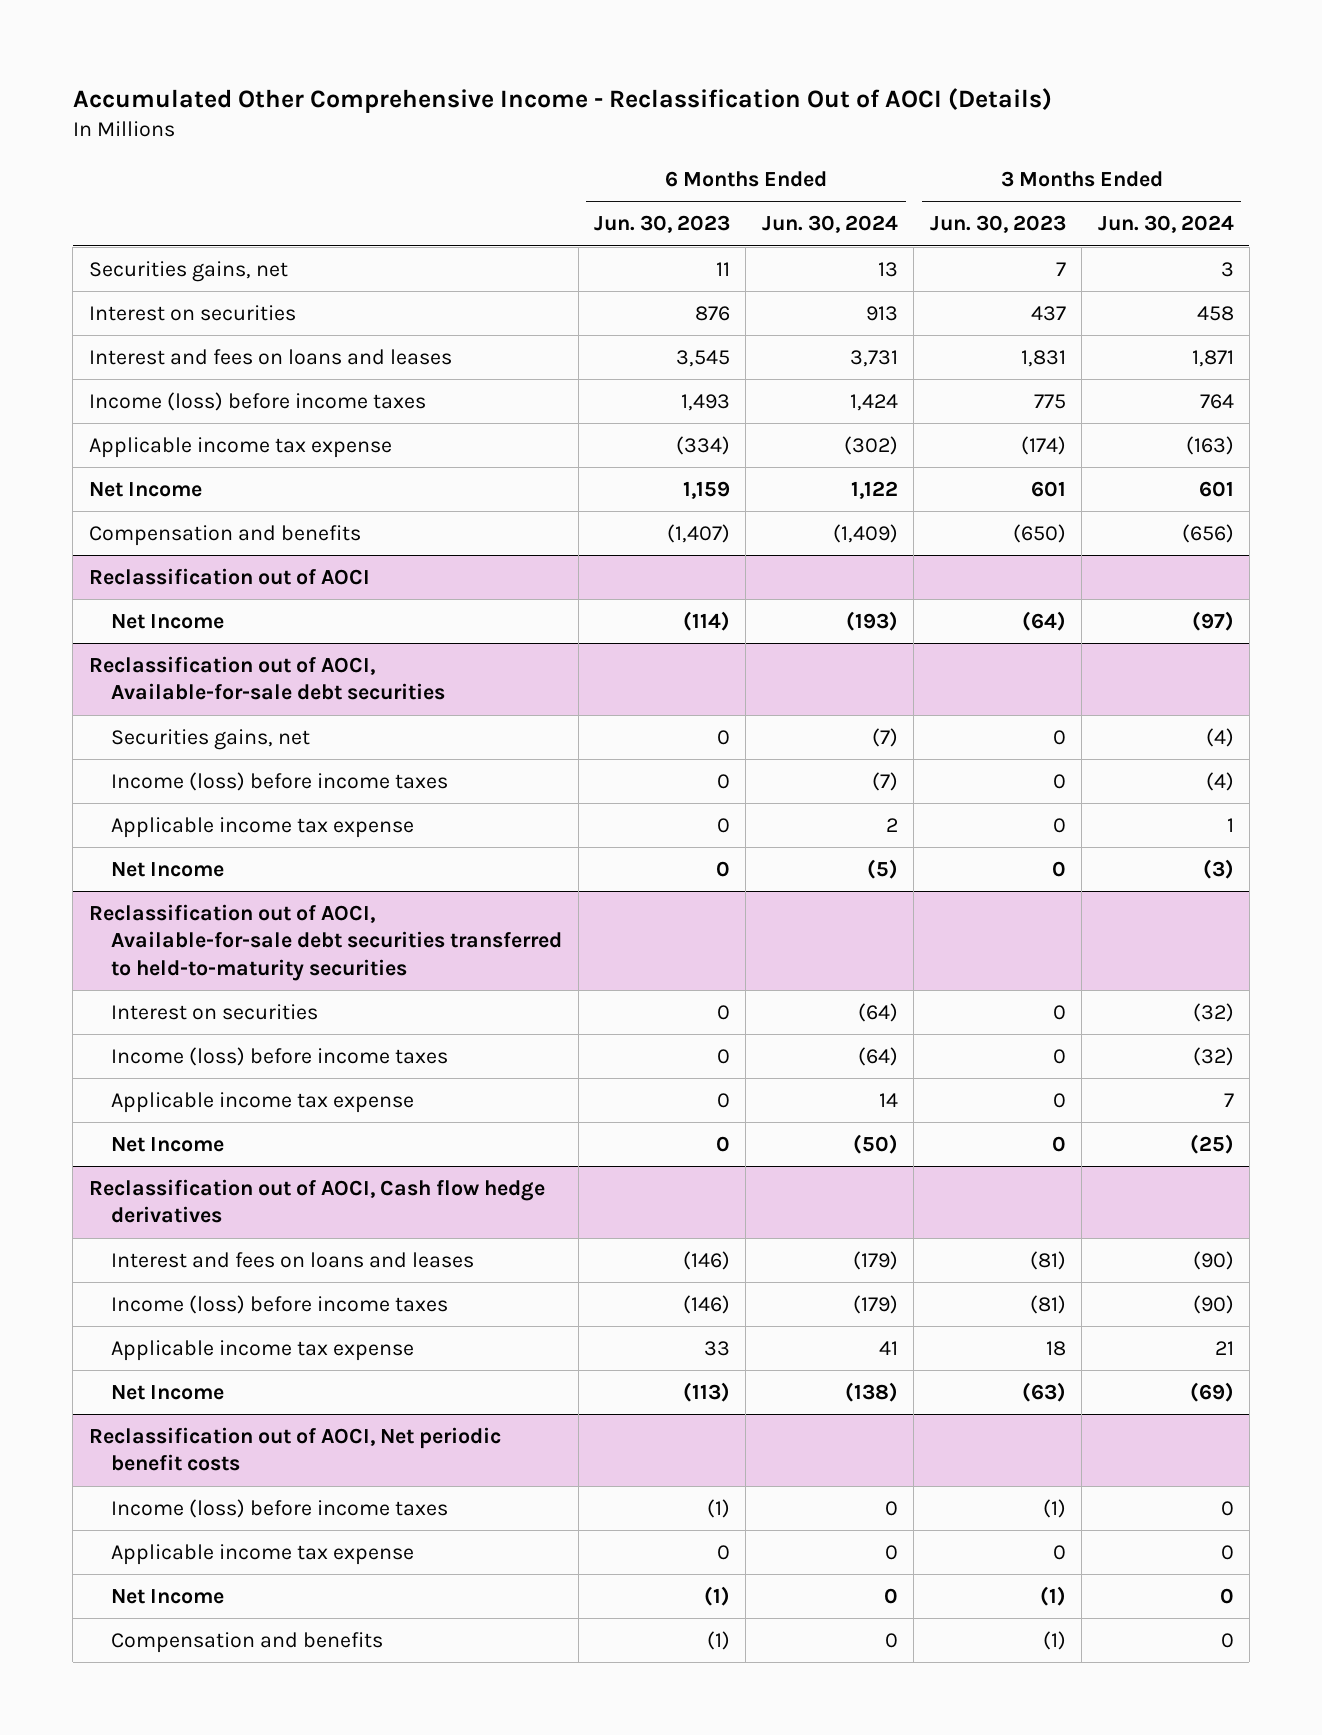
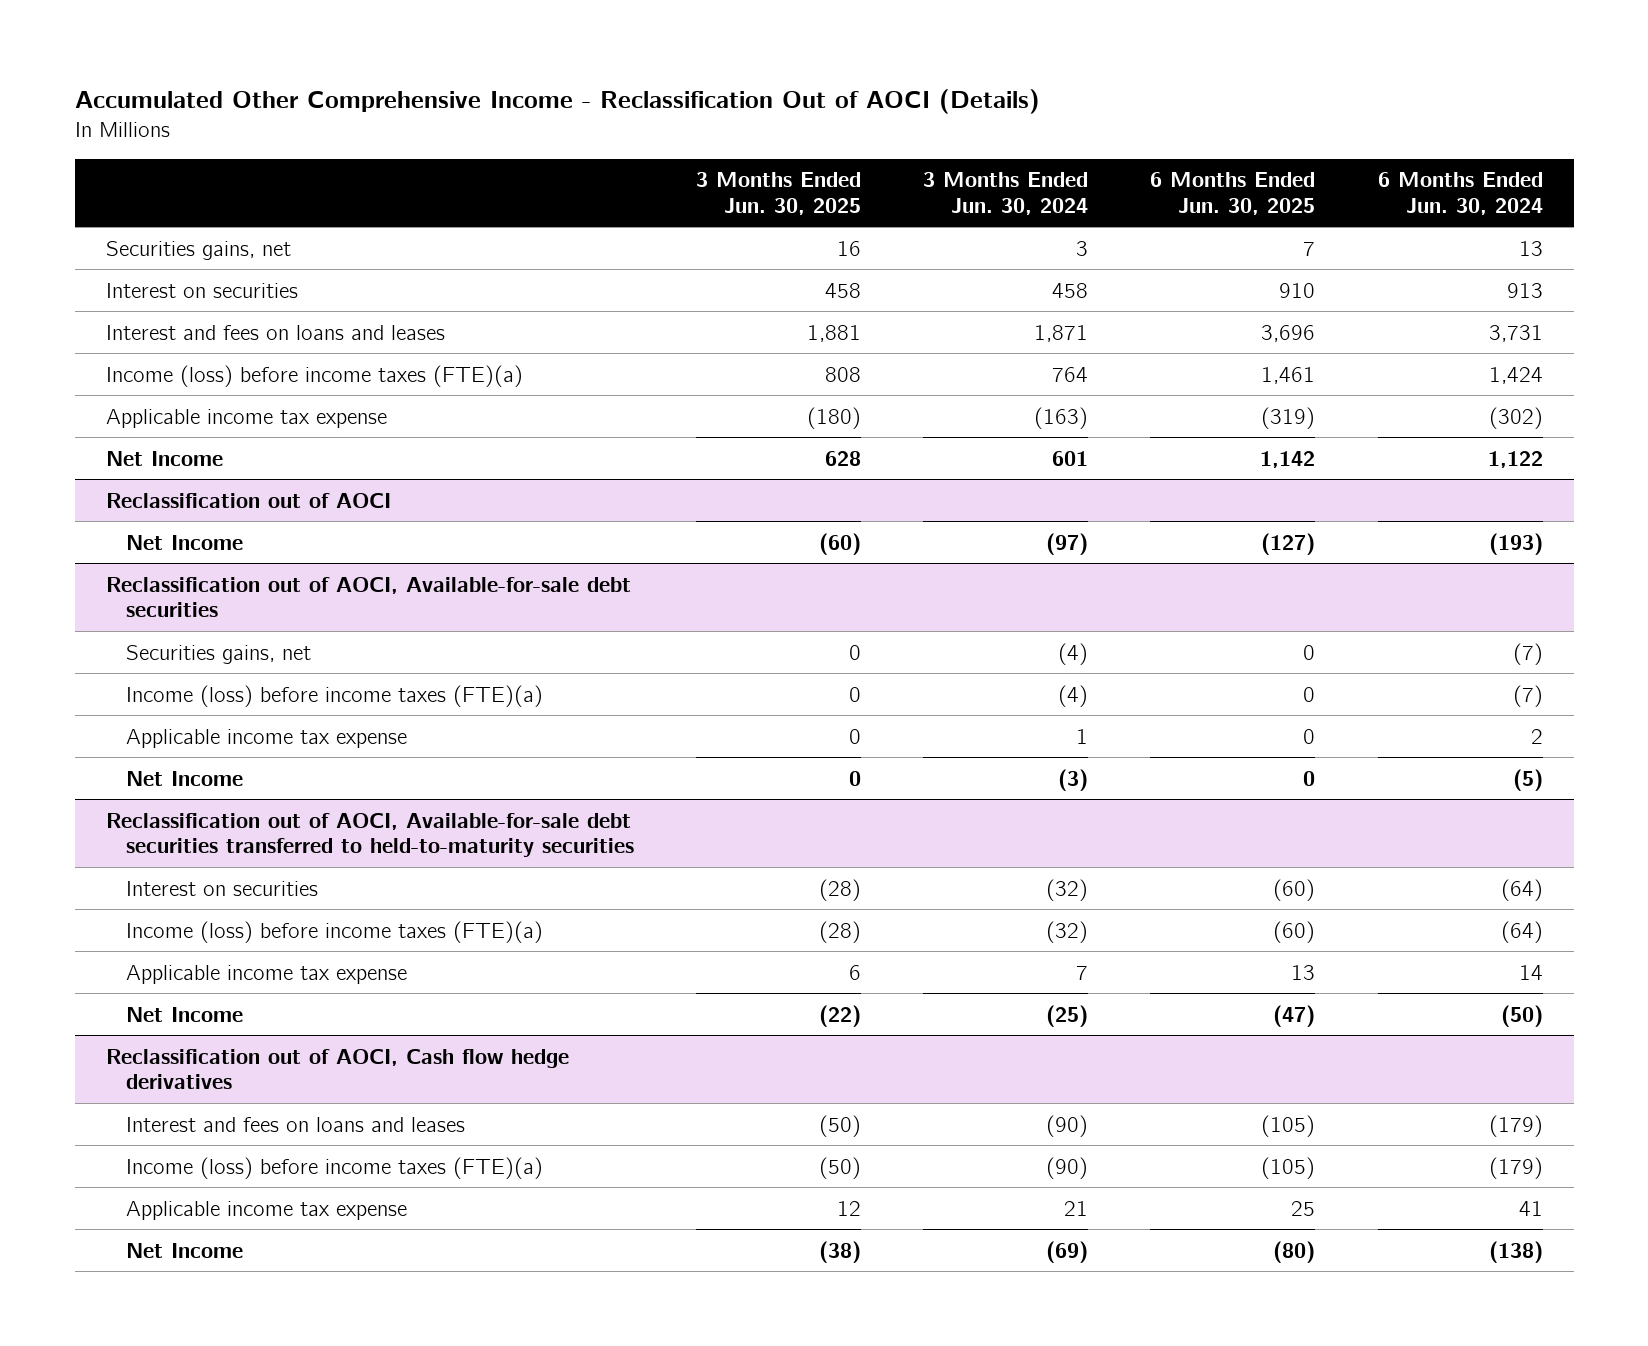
[593,215,730,234] Jun. 30, 2023 -> none
[929,215,1066,234] Jun. 30, 2023 -> none
none -> [696,172,862,215] 3 Months Ended Jun. 30, 2025
none -> [1150,172,1316,215] 6 Months Ended Jun. 30, 2025
[88,391,426,411] Income (loss) before income taxes -> [105,364,523,387] Income (loss) before income taxes (FTE)(a)
[88,524,361,546] Compensation and benefits -> none
[111,771,449,791] Income (loss) before income taxes -> [126,684,544,707] Income (loss) before income taxes (FTE)(a)
[111,1046,449,1066] Income (loss) before income taxes -> [126,920,544,943] Income (loss) before income taxes (FTE)(a)
[111,1294,449,1314] Income (loss) before income taxes -> [126,1156,544,1179] Income (loss) before income taxes (FTE)(a)
[88,1426,501,1472] Reclassification out of AOCI, Net periodic benefit costs -> none
[111,1498,449,1518] Income (loss) before income taxes -> none
[111,1543,415,1565] Applicable income tax expense -> none
[111,1588,225,1604] Net Income -> none
[111,1631,384,1653] Compensation and benefits -> none

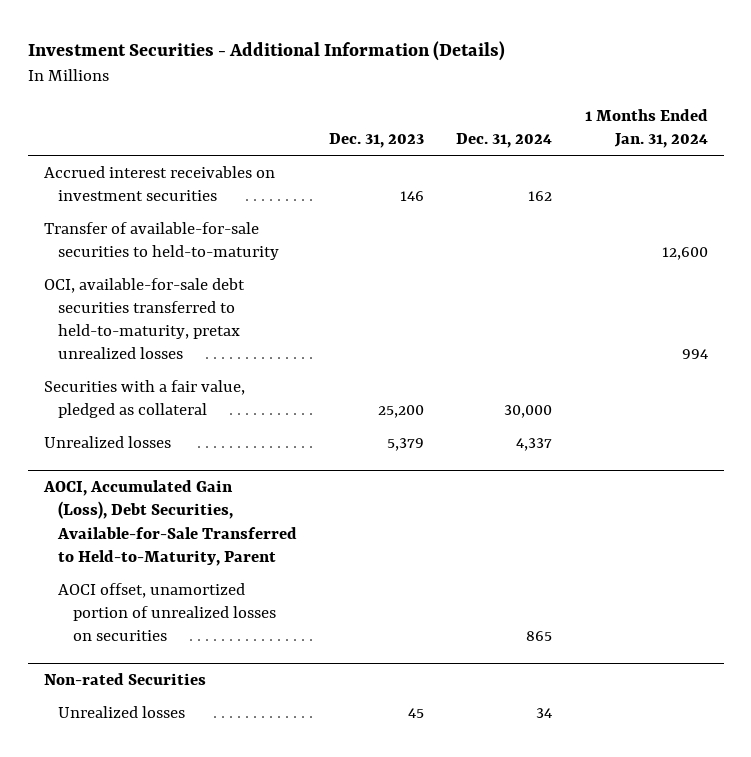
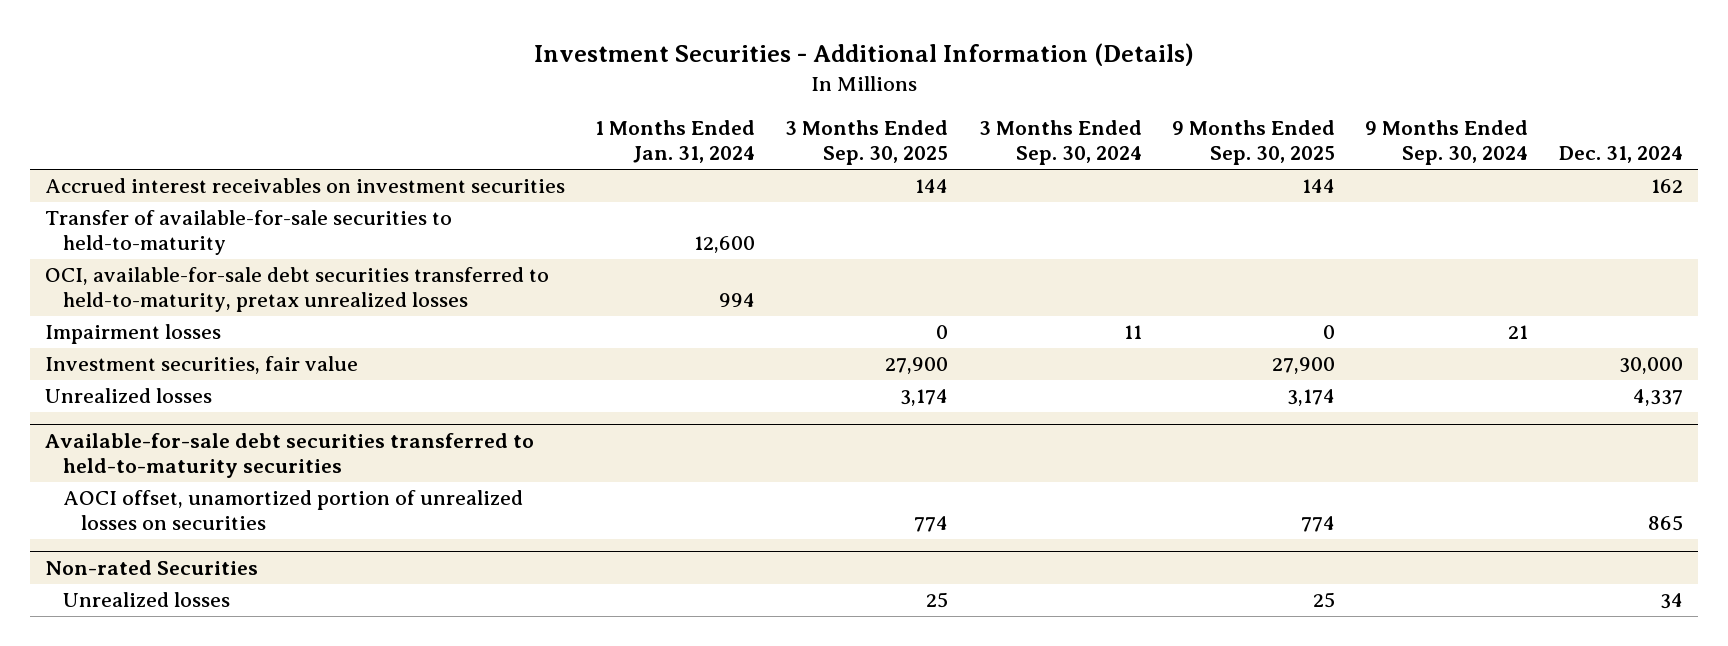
[329,133,425,149] Dec. 31, 2023 -> none
none -> [785,120,949,166] 3 Months Ended Sep. 30, 2025
none -> [978,120,1142,166] 3 Months Ended Sep. 30, 2024
none -> [1172,120,1336,166] 9 Months Ended Sep. 30, 2025
none -> [1365,120,1529,166] 9 Months Ended Sep. 30, 2024
none -> [44,324,221,345] Impairment losses
[43,379,245,418] Securities with a fair value, pledged as collateral -> [44,356,358,375] Investment securities, fair value
[42,480,298,567] AOCI, Accumulated Gain (Loss), Debt Securities, Available-for-Sale Transferred to Held-to-Maturity, Parent -> [44,432,534,478] Available-for-sale debt securities transferred to held-to-maturity securities

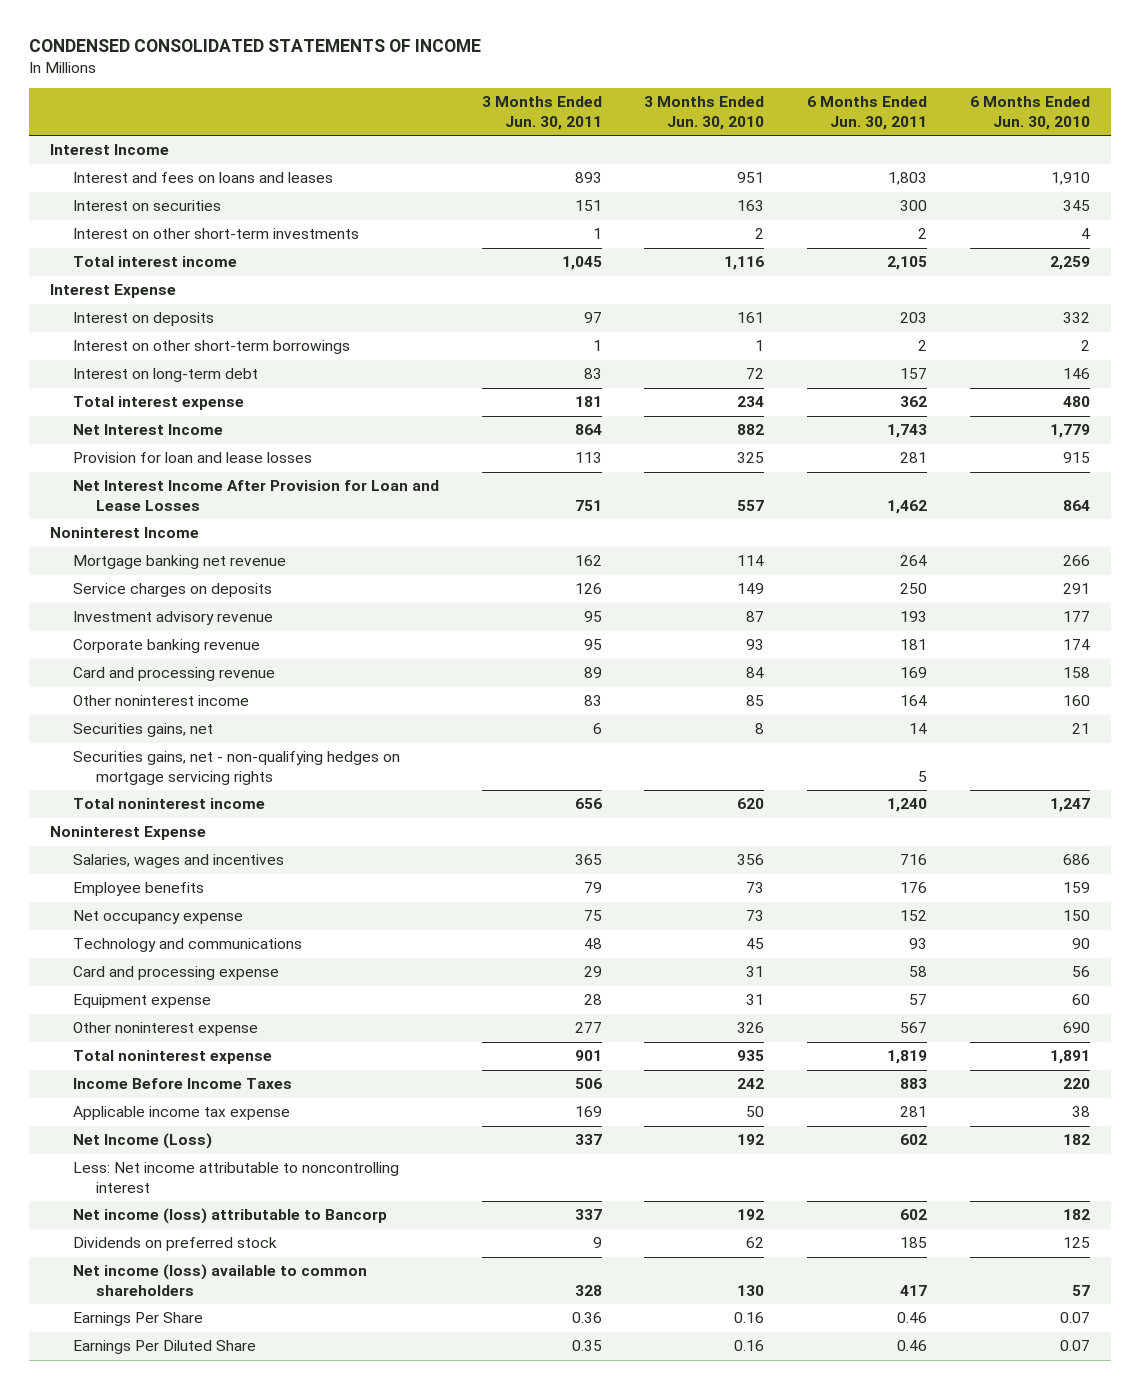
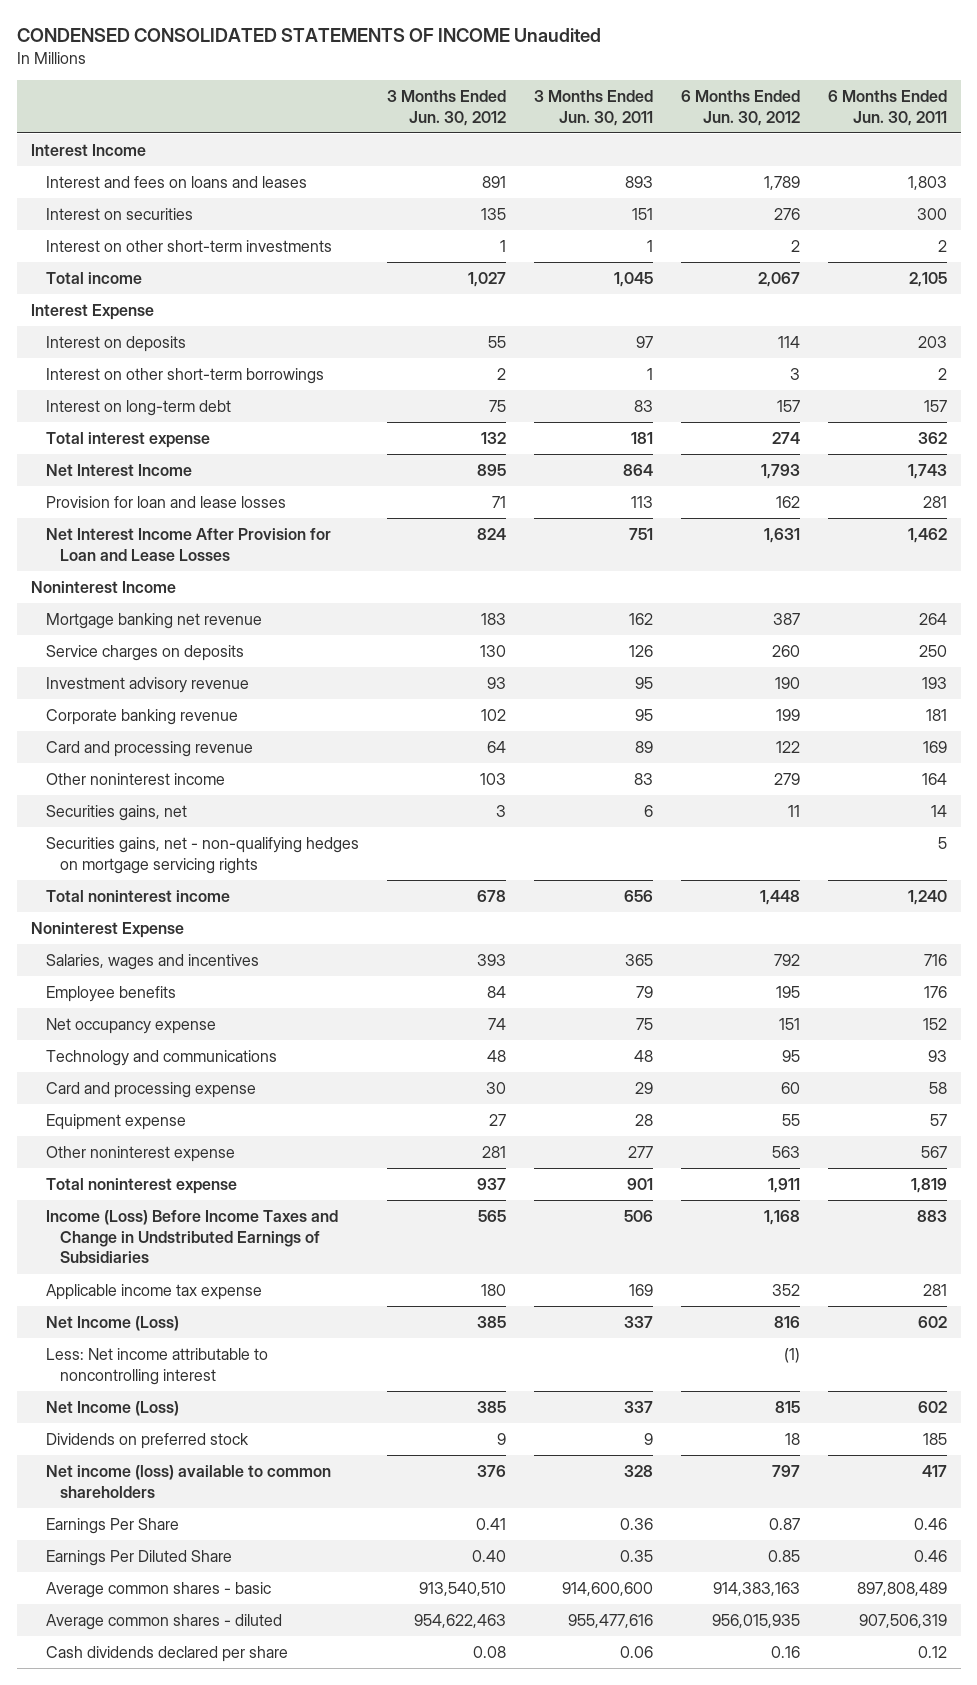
[28,39,481,53] CONDENSED CONSOLIDATED STATEMENTS OF INCOME -> [16,27,601,42] CONDENSED CONSOLIDATED STATEMENTS OF INCOME Unaudited
[644,96,765,130] 3 Months Ended Jun. 30, 2010 -> none
[969,96,1090,130] 6 Months Ended Jun. 30, 2010 -> none
none -> [386,89,506,126] 3 Months Ended Jun. 30, 2012
none -> [680,89,800,126] 6 Months Ended Jun. 30, 2012
[73,256,238,268] Total interest income -> [45,272,142,285] Total income
[73,1078,293,1090] Income Before Income Taxes -> [45,1210,338,1264] Income (Loss) Before Income Taxes and Change in Undstributed Earnings of Subsidiaries
[73,1208,388,1225] Net income (loss) attributable to Bancorp -> [45,1401,179,1417] Net Income (Loss)
none -> [45,1582,271,1599] Average common shares - basic
none -> [45,1614,282,1631] Average common shares - diluted
none -> [45,1646,288,1663] Cash dividends declared per share

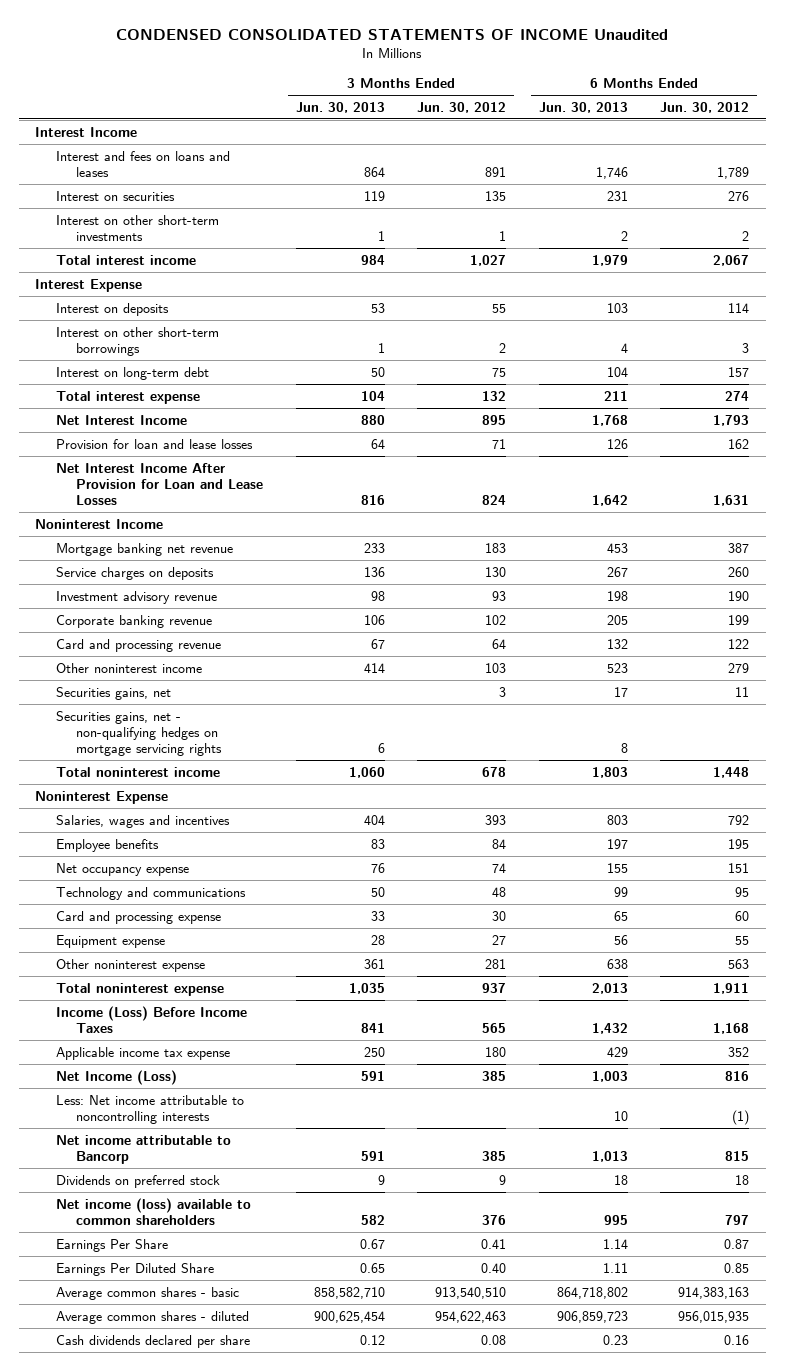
[533,89,653,126] 3 Months Ended Jun. 30, 2011 -> none
[827,89,947,126] 6 Months Ended Jun. 30, 2011 -> none
none -> [295,101,385,113] Jun. 30, 2013
none -> [538,101,628,113] Jun. 30, 2013
[45,272,142,285] Total income -> [55,254,196,265] Total interest income
[45,1210,338,1264] Income (Loss) Before Income Taxes and Change in Undstributed Earnings of Subsidiaries -> [55,1005,247,1033] Income (Loss) Before Income Taxes
[45,1348,268,1385] Less: Net income attributable to noncontrolling interest -> [55,1094,244,1124] Less: Net income attributable to noncontrolling interests
[45,1401,179,1417] Net Income (Loss) -> [55,1134,231,1164] Net income attributable to Bancorp

